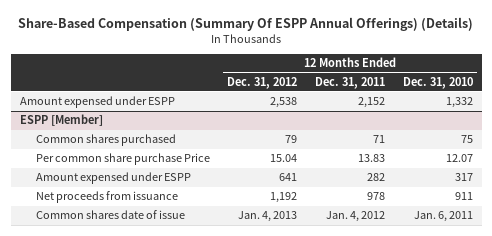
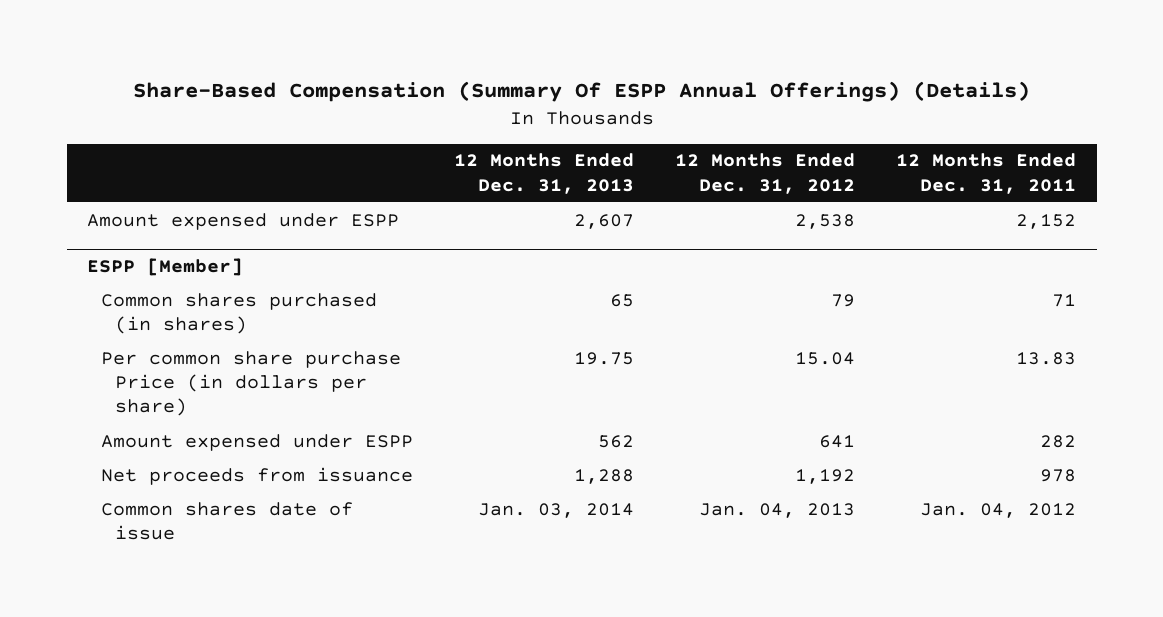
[402,76,473,89] Dec. 31, 2010 -> none
none -> [453,153,634,194] 12 Months Ended Dec. 31, 2013
[35,134,176,147] Common shares purchased -> [100,292,377,335] Common shares purchased (in shares)
[35,153,210,166] Per common share purchase Price -> [100,350,401,417] Per common share purchase Price (in dollars per share)
[238,211,298,223] Jan. 4, 2013 -> [698,502,855,518] Jan. 04, 2013
[326,211,386,223] Jan. 4, 2012 -> [920,502,1077,518] Jan. 04, 2012

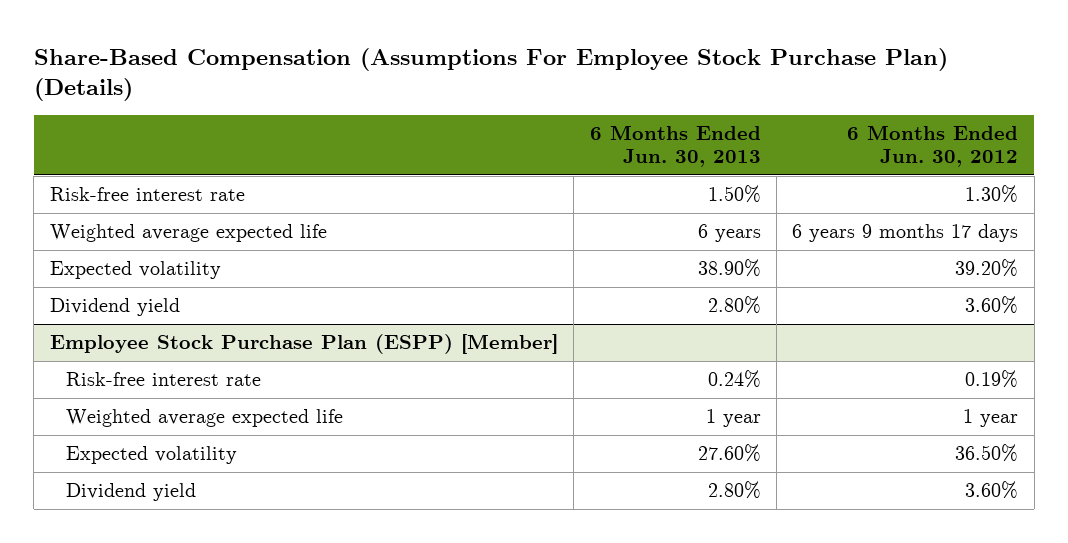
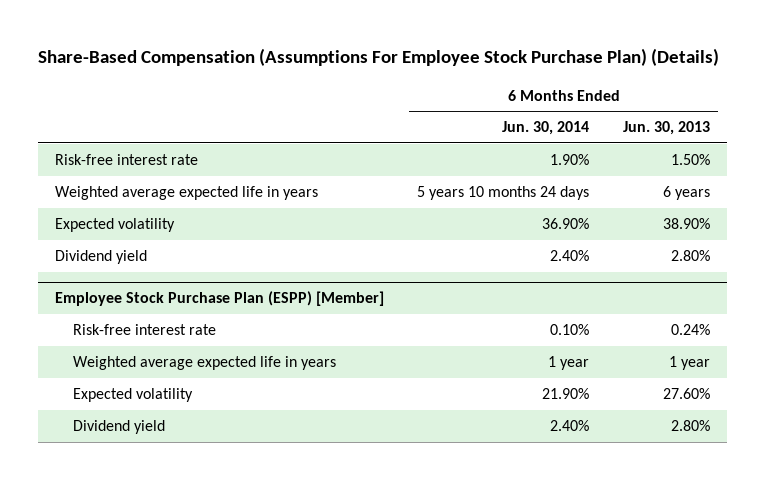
[847,125,1019,168] 6 Months Ended Jun. 30, 2012 -> none
none -> [502,121,590,136] Jun. 30, 2014
[49,224,327,243] Weighted average expected life -> [54,186,318,201] Weighted average expected life in years
[65,409,343,428] Weighted average expected life -> [72,356,336,371] Weighted average expected life in years

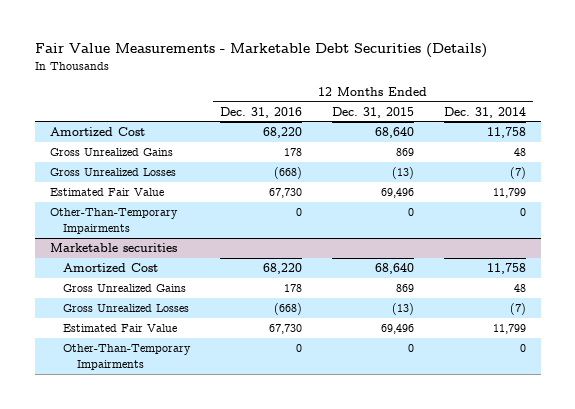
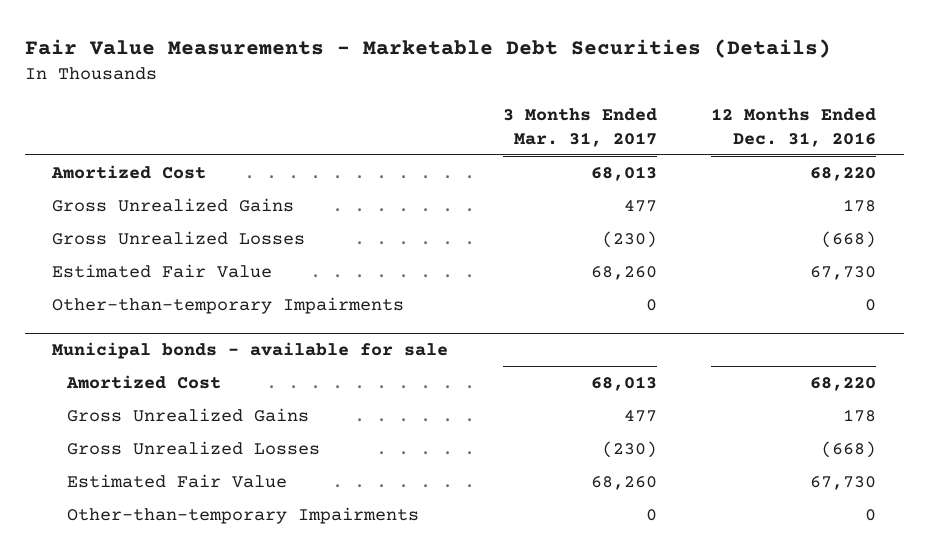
[331,106,414,118] Dec. 31, 2015 -> none
[443,106,526,118] Dec. 31, 2014 -> none
none -> [502,107,657,147] 3 Months Ended Mar. 31, 2017
[49,208,178,234] Other-Than-Temporary Impairments -> [52,297,405,315] Other-than-temporary Impairments
[49,243,177,253] Marketable securities -> [52,342,449,360] Municipal bonds - available for sale
[63,344,192,370] Other-Than-Temporary Impairments -> [66,507,419,525] Other-than-temporary Impairments

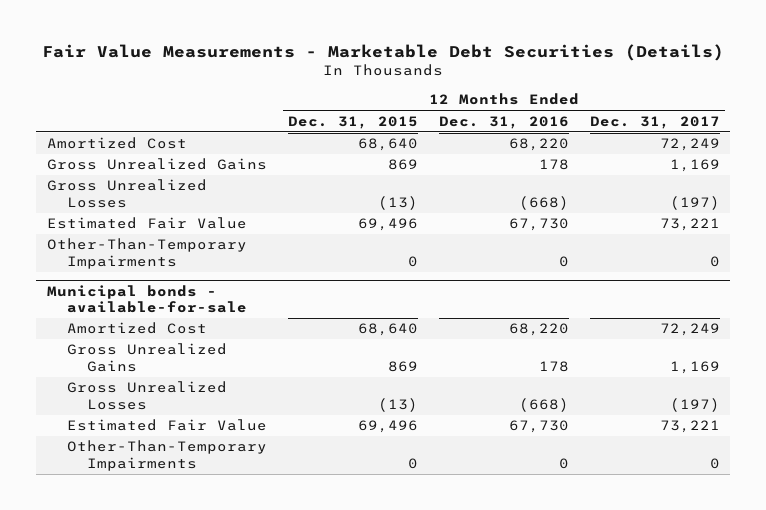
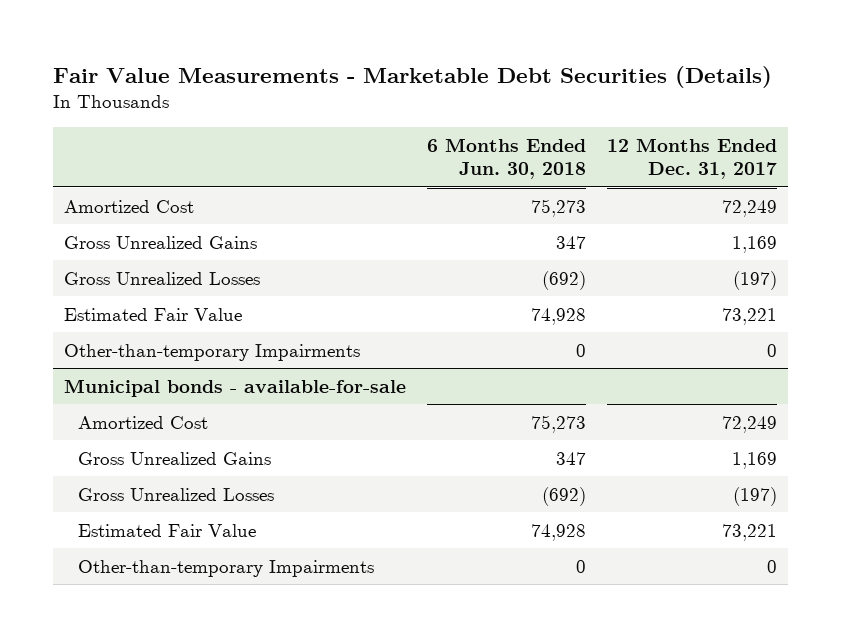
[287,115,418,129] Dec. 31, 2015 -> none
[438,115,569,129] Dec. 31, 2016 -> none
none -> [426,137,586,180] 6 Months Ended Jun. 30, 2018
[46,238,247,269] Other-Than-Temporary Impairments -> [63,343,360,361] Other-than-temporary Impairments
[66,440,267,471] Other-Than-Temporary Impairments -> [77,559,374,577] Other-than-temporary Impairments

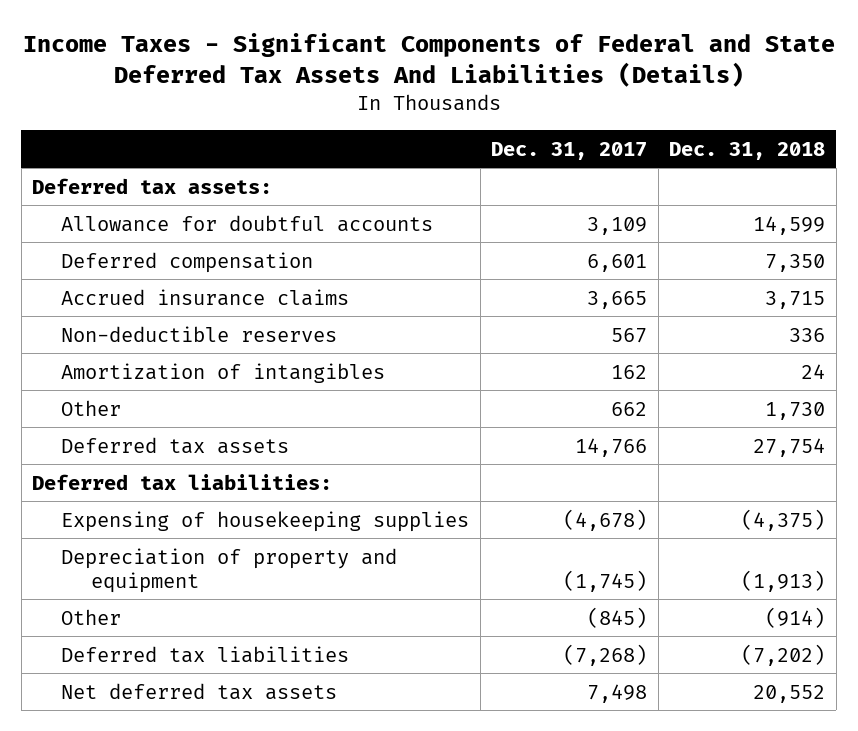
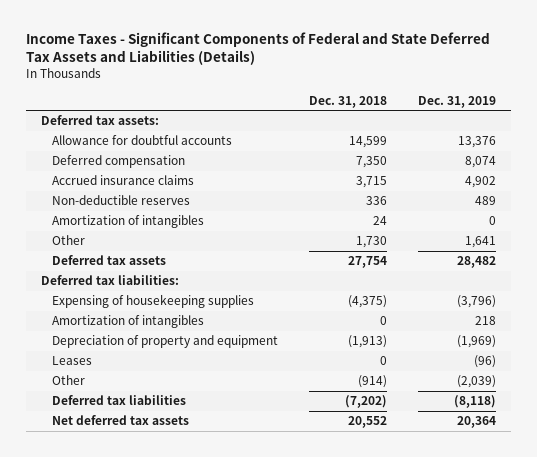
[22,33,835,88] Income Taxes - Significant Components of Federal and State Deferred Tax Assets And Liabilities (Details) -> [25,32,490,66] Income Taxes - Significant Components of Federal and State Deferred Tax Assets and Liabilities (Details)
[491,141,648,160] Dec. 31, 2017 -> none
none -> [417,95,496,108] Dec. 31, 2019
none -> [51,315,204,329] Amortization of intangibles
none -> [51,356,92,366] Leases

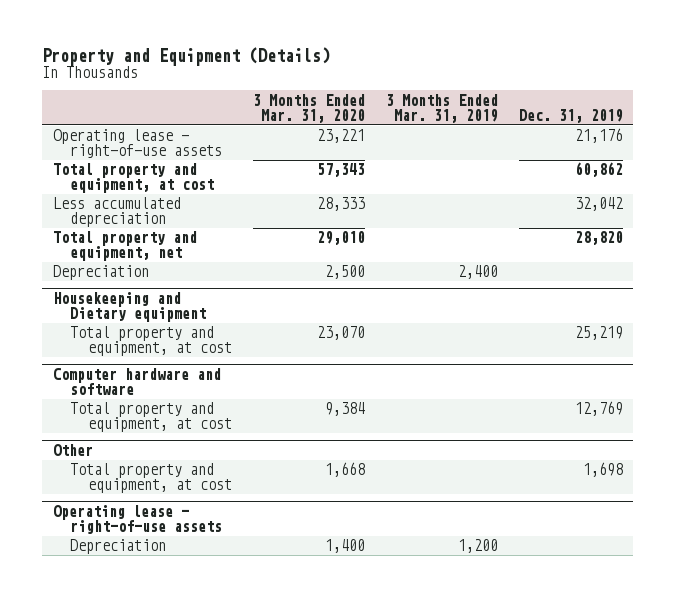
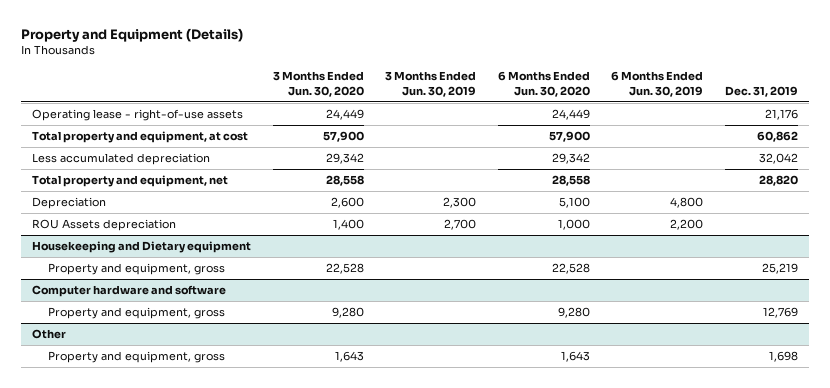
[253,93,366,123] 3 Months Ended Mar. 31, 2020 -> none
[385,93,498,123] 3 Months Ended Mar. 31, 2019 -> none
none -> [272,71,364,97] 3 Months Ended Jun. 30, 2020
none -> [385,71,477,97] 3 Months Ended Jun. 30, 2019
none -> [497,71,590,97] 6 Months Ended Jun. 30, 2020
none -> [611,71,704,97] 6 Months Ended Jun. 30, 2019
none -> [32,219,177,232] ROU Assets depreciation
[70,326,233,357] Total property and equipment, at cost -> [47,263,225,276] Property and equipment, gross
[70,402,233,433] Total property and equipment, at cost -> [47,307,225,320] Property and equipment, gross
[52,504,223,534] Operating lease - right-of-use assets -> none
[70,539,167,555] Depreciation -> none
[70,463,233,494] Total property and equipment, at cost -> [47,351,225,364] Property and equipment, gross

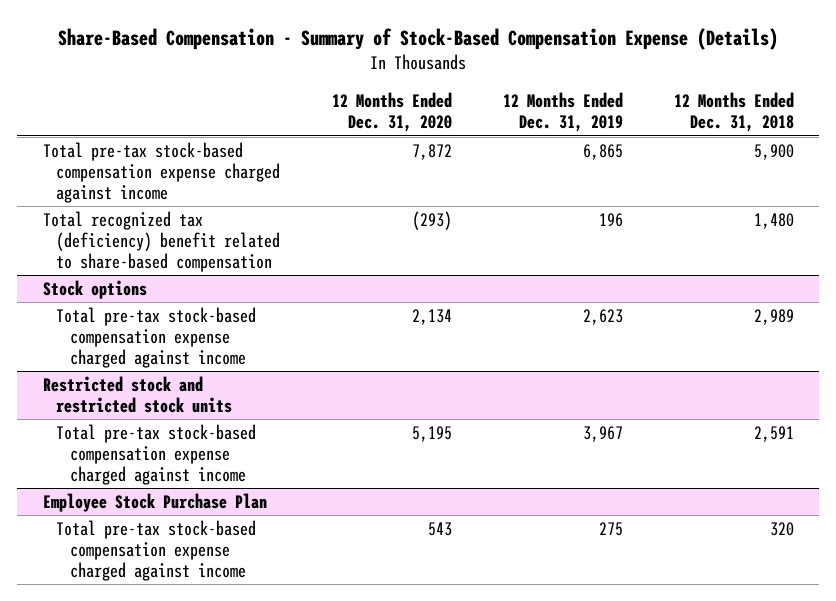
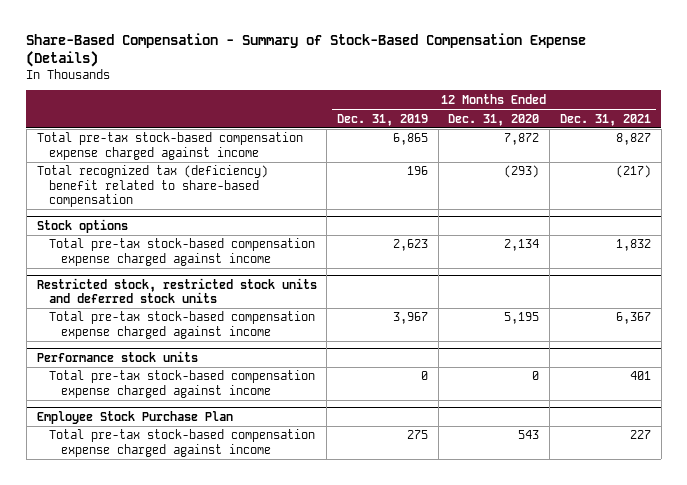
[673,92,794,133] 12 Months Ended Dec. 31, 2018 -> none
none -> [559,113,651,126] Dec. 31, 2021
[42,375,233,413] Restricted stock and restricted stock units -> [36,277,317,303] Restricted stock, restricted stock units and deferred stock units
none -> [36,350,198,362] Performance stock units
none -> [48,370,315,398] Total pre-tax stock-based compensation expense charged against income

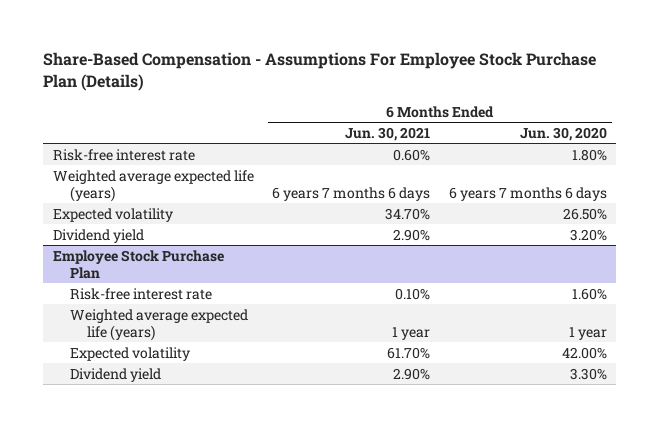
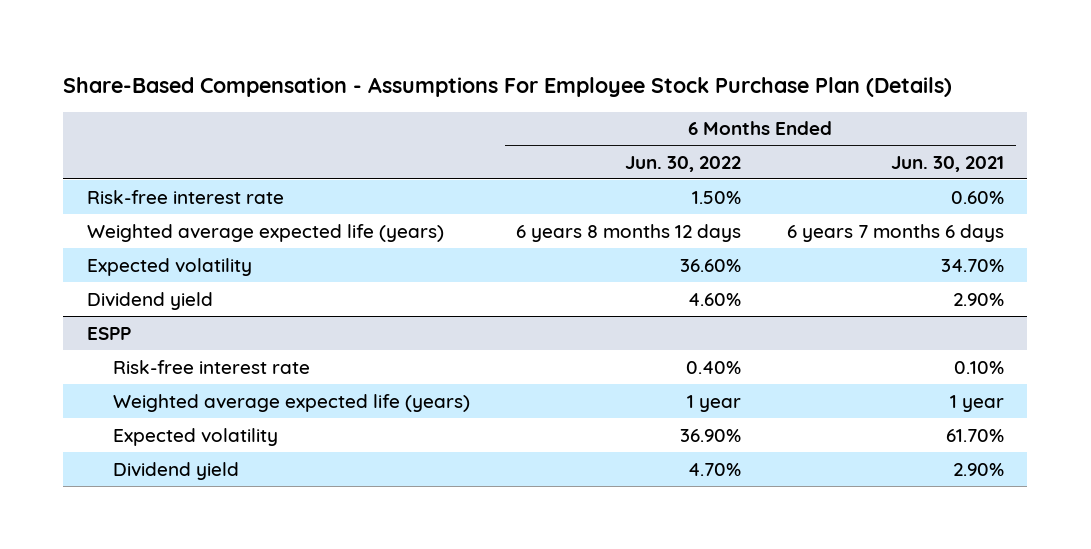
[520,126,608,141] Jun. 30, 2020 -> none
none -> [625,155,742,172] Jun. 30, 2022
[52,249,224,279] Employee Stock Purchase Plan -> [86,326,131,340] ESPP

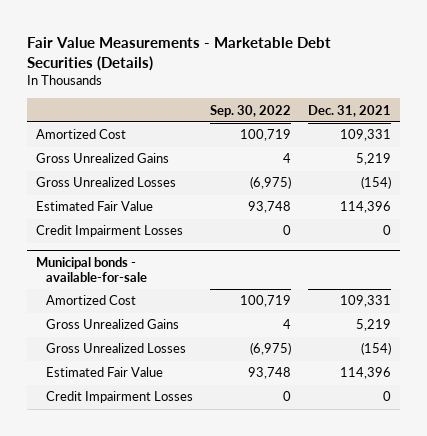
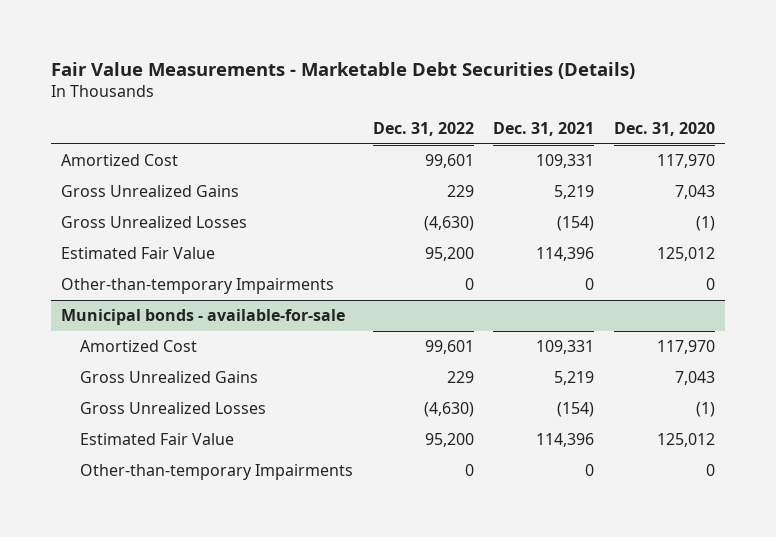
[210,104,292,117] Sep. 30, 2022 -> none
none -> [372,122,474,137] Dec. 31, 2022
none -> [613,122,715,137] Dec. 31, 2020
[35,225,183,238] Credit Impairment Losses -> [60,277,334,294] Other-than-temporary Impairments
[46,391,194,404] Credit Impairment Losses -> [80,463,354,480] Other-than-temporary Impairments

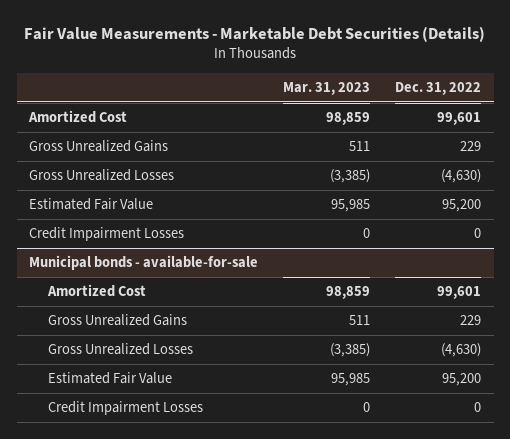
[493,122,595,137] Dec. 31, 2021 -> none
[613,122,715,137] Dec. 31, 2020 -> none
none -> [283,82,371,96] Mar. 31, 2023
[60,277,334,294] Other-than-temporary Impairments -> [29,227,185,242] Credit Impairment Losses
[80,463,354,480] Other-than-temporary Impairments -> [48,401,204,416] Credit Impairment Losses

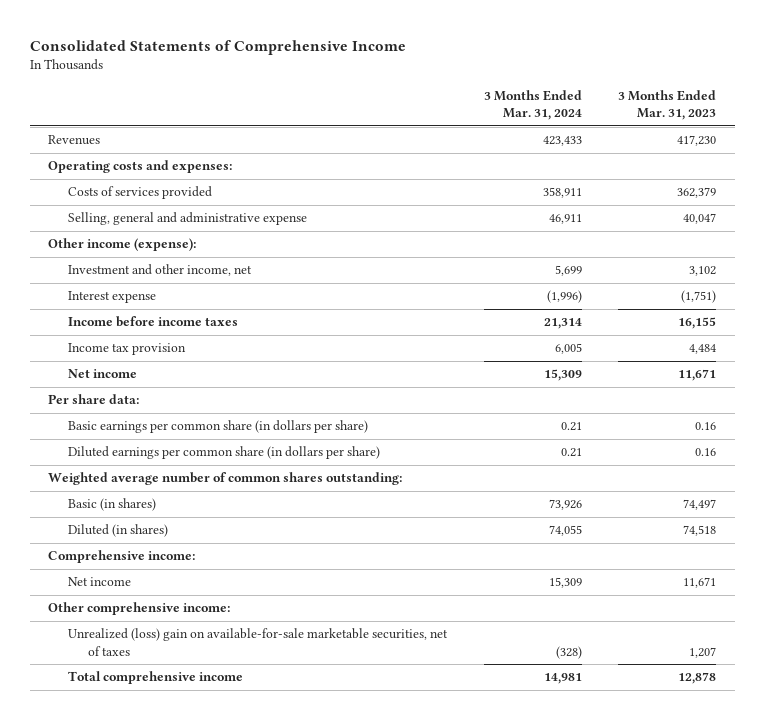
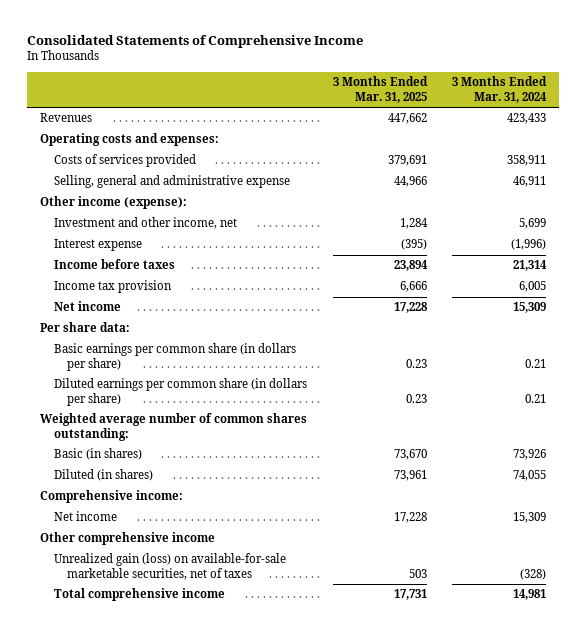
[618,90,717,121] 3 Months Ended Mar. 31, 2023 -> none
none -> [332,76,428,103] 3 Months Ended Mar. 31, 2025
[68,316,239,328] Income before income taxes -> [53,259,175,270] Income before taxes
[48,602,231,616] Other comprehensive income: -> [40,532,216,546] Other comprehensive income
[68,628,449,656] Unrealized (loss) gain on available-for-sale marketable securities, net of taxes -> [53,553,286,581] Unrealized gain (loss) on available-for-sale marketable securities, net of taxes

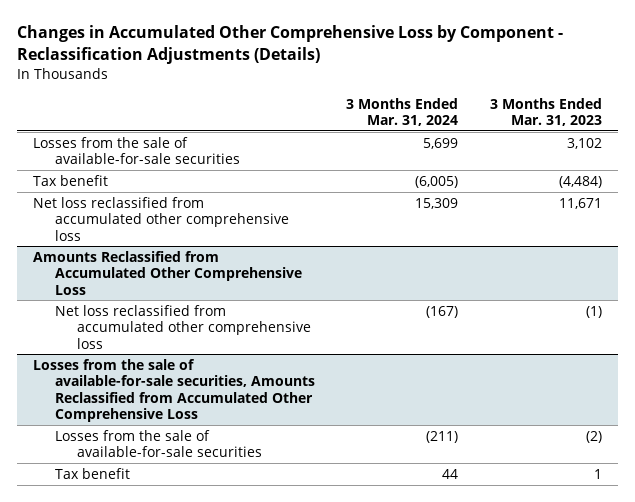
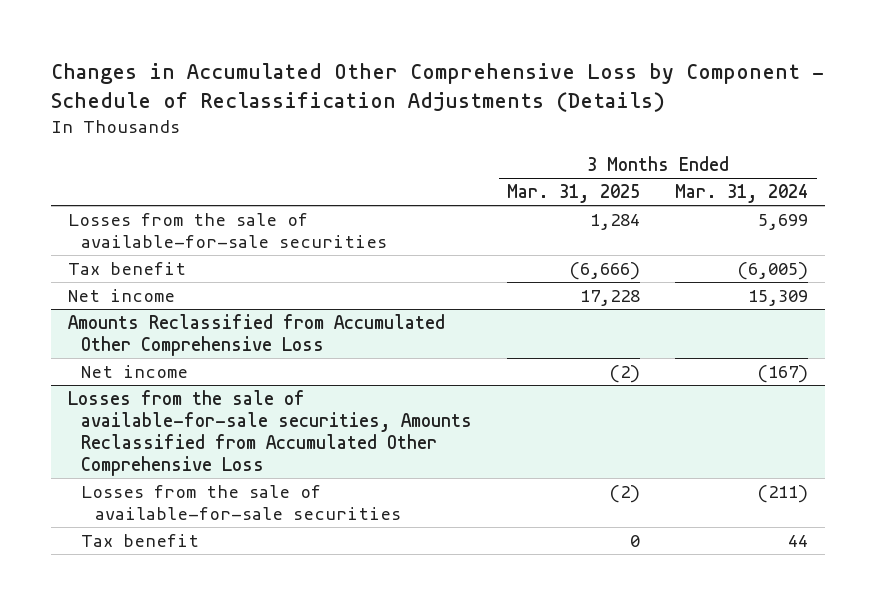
[16,25,563,65] Changes in Accumulated Other Comprehensive Loss by Component - Reclassification Adjustments (Details) -> [50,63,824,112] Changes in Accumulated Other Comprehensive Loss by Component - Schedule of Reclassification Adjustments (Details)
[490,97,603,127] 3 Months Ended Mar. 31, 2023 -> none
none -> [507,184,641,204] Mar. 31, 2025
[32,196,289,241] Net loss reclassified from accumulated other comprehensive loss -> [68,288,176,302] Net income
[54,304,311,349] Net loss reclassified from accumulated other comprehensive loss -> [81,364,189,378] Net income

